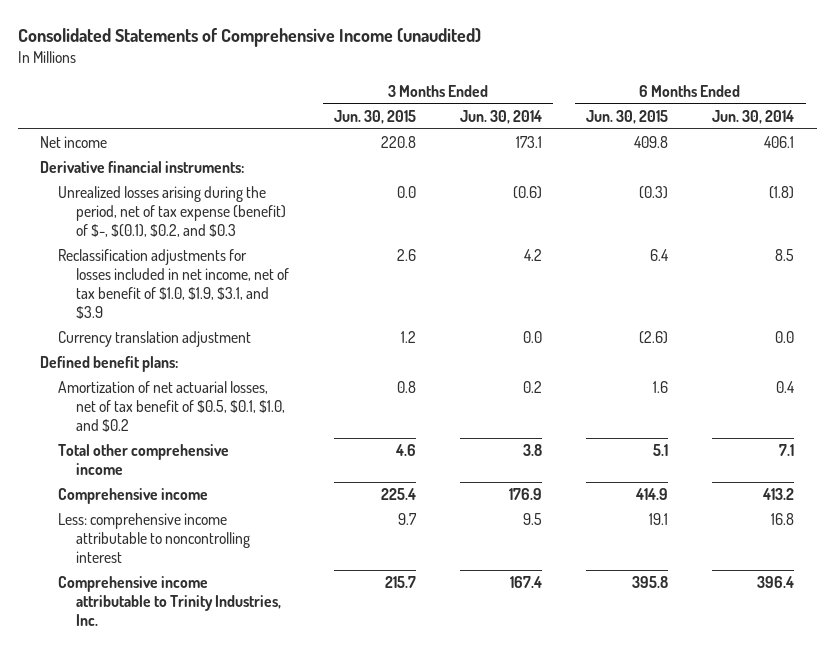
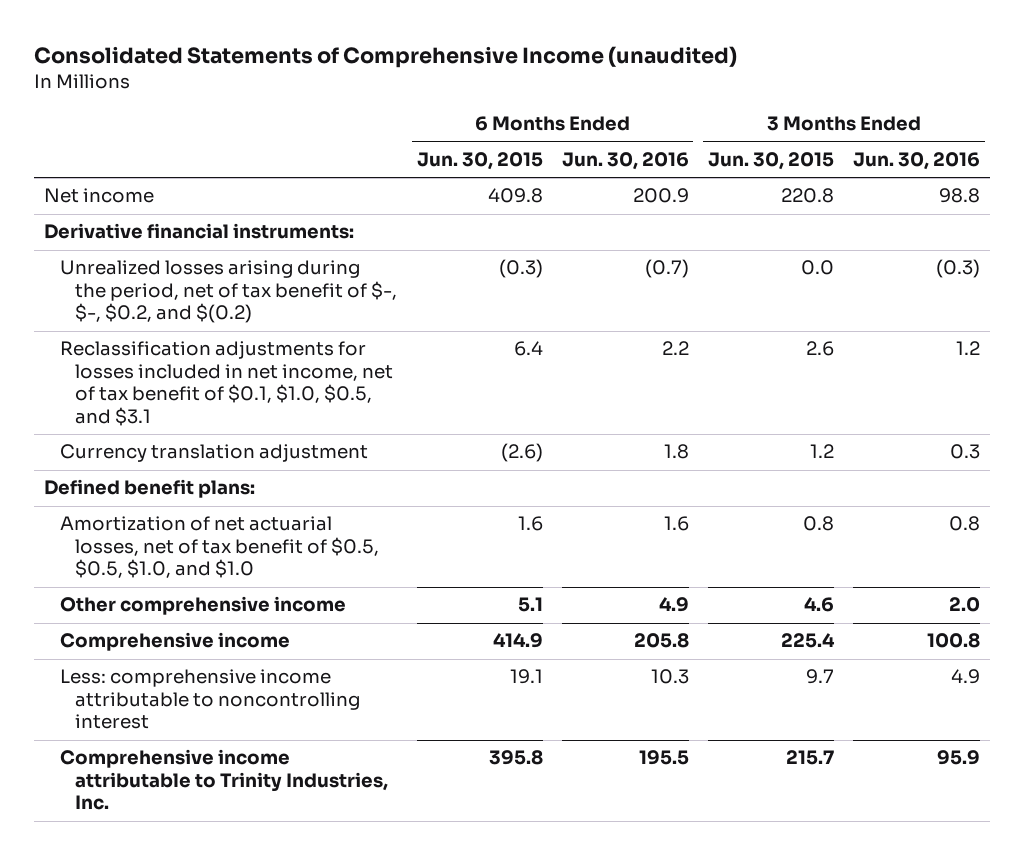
[459,109,542,124] Jun. 30, 2014 -> none
[712,109,795,124] Jun. 30, 2014 -> none
none -> [561,151,689,170] Jun. 30, 2016
none -> [853,151,981,170] Jun. 30, 2016
[58,186,287,238] Unrealized losses arising during the period, net of tax expense (benefit) of $-, $(0.1), $0.2, and $0.3 -> [59,260,398,324] Unrealized losses arising during the period, net of tax benefit of $-, $-, $0.2, and $(0.2)
[58,249,290,319] Reclassification adjustments for losses included in net income, net of tax benefit of $1.0, $1.9, $3.1, and $3.9 -> [59,341,394,427] Reclassification adjustments for losses included in net income, net of tax benefit of $0.1, $1.0, $0.5, and $3.1
[58,381,286,433] Amortization of net actuarial losses, net of tax benefit of $0.5, $0.1, $1.0, and $0.2 -> [59,516,380,579] Amortization of net actuarial losses, net of tax benefit of $0.5, $0.5, $1.0, and $1.0
[58,444,230,476] Total other comprehensive income -> [59,596,346,616] Other comprehensive income

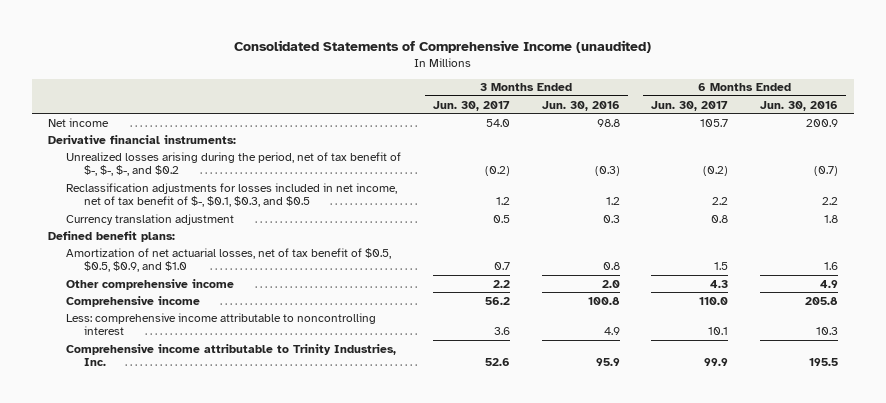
[416,151,543,170] Jun. 30, 2015 -> none
[707,151,834,170] Jun. 30, 2015 -> none
none -> [432,100,510,111] Jun. 30, 2017
none -> [651,100,729,111] Jun. 30, 2017
[59,260,398,324] Unrealized losses arising during the period, net of tax benefit of $-, $-, $0.2, and $(0.2) -> [66,151,402,177] Unrealized losses arising during the period, net of tax benefit of $-, $-, $-, and $0.2
[59,341,394,427] Reclassification adjustments for losses included in net income, net of tax benefit of $0.1, $1.0, $0.5, and $3.1 -> [66,182,398,208] Reclassification adjustments for losses included in net income, net of tax benefit of $-, $0.1, $0.3, and $0.5
[59,516,380,579] Amortization of net actuarial losses, net of tax benefit of $0.5, $0.5, $1.0, and $1.0 -> [66,247,392,273] Amortization of net actuarial losses, net of tax benefit of $0.5, $0.5, $0.9, and $1.0

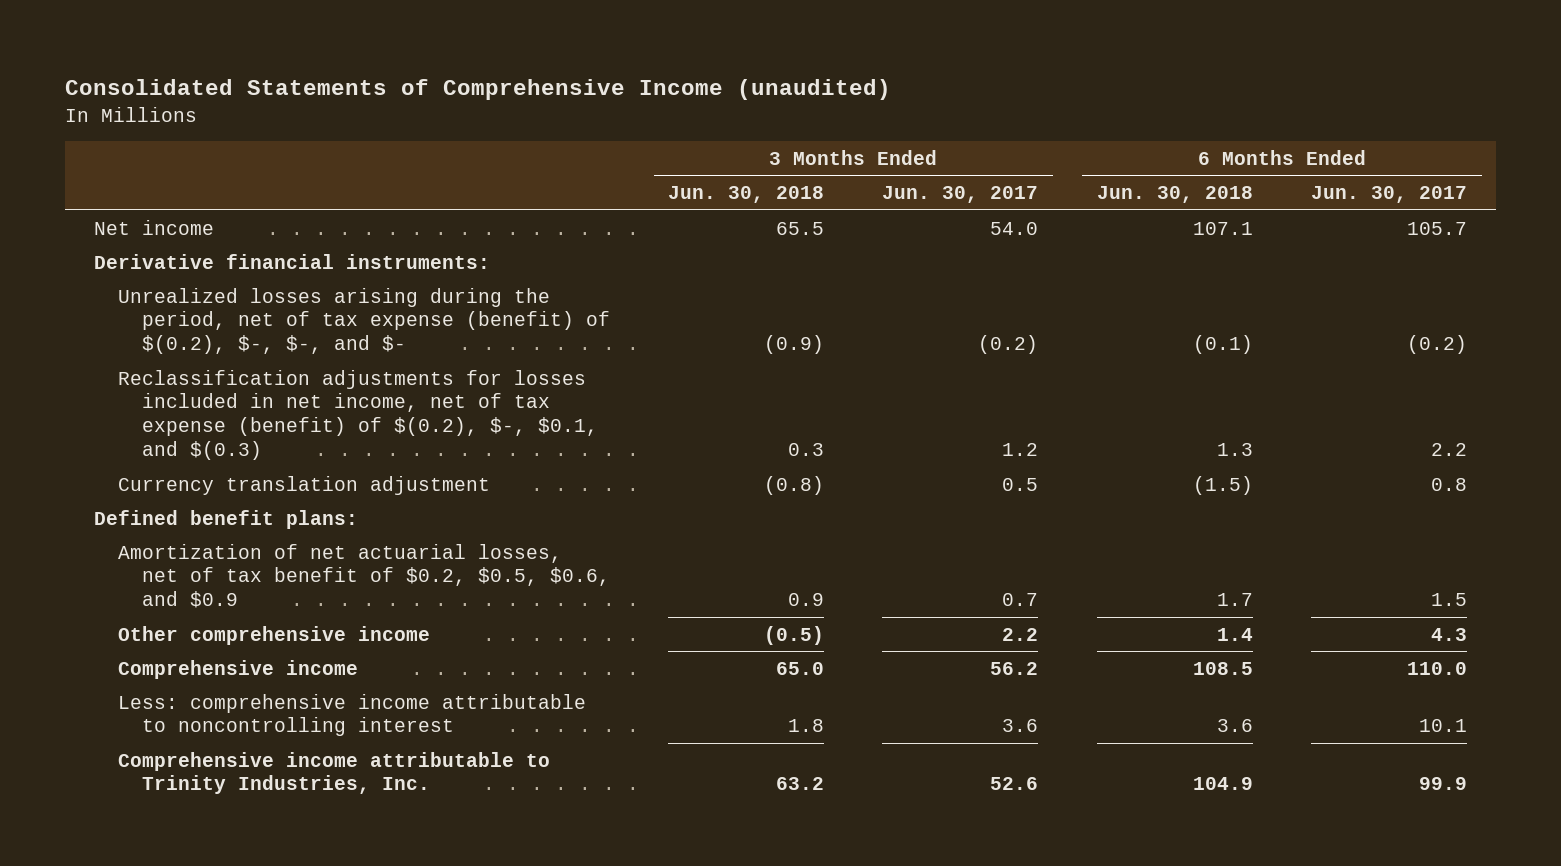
[541,100,620,111] Jun. 30, 2016 -> none
[760,100,839,111] Jun. 30, 2016 -> none
none -> [668,186,825,204] Jun. 30, 2018
none -> [1096,186,1253,204] Jun. 30, 2018
[66,151,402,177] Unrealized losses arising during the period, net of tax benefit of $-, $-, $-, and $0.2 -> [117,287,610,355] Unrealized losses arising during the period, net of tax expense (benefit) of $(0.2), $-, $-, and $-
[66,182,398,208] Reclassification adjustments for losses included in net income, net of tax benefit of $-, $0.1, $0.3, and $0.5 -> [117,369,598,461] Reclassification adjustments for losses included in net income, net of tax expense (benefit) of $(0.2), $-, $0.1, and $(0.3)
[66,247,392,273] Amortization of net actuarial losses, net of tax benefit of $0.5, $0.5, $0.9, and $1.0 -> [117,543,610,609] Amortization of net actuarial losses, net of tax benefit of $0.2, $0.5, $0.6, and $0.9

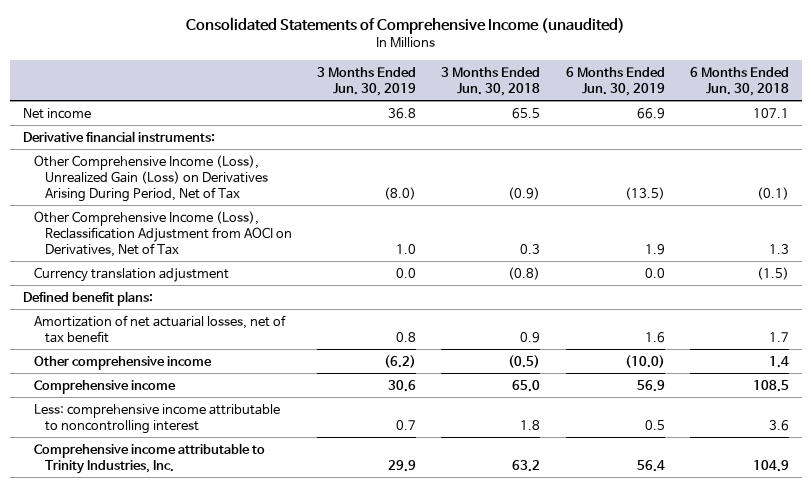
[882,186,1039,204] Jun. 30, 2017 -> none
[1311,186,1468,204] Jun. 30, 2017 -> none
none -> [317,66,417,96] 3 Months Ended Jun. 30, 2019
none -> [565,66,665,96] 6 Months Ended Jun. 30, 2019
[117,287,610,355] Unrealized losses arising during the period, net of tax expense (benefit) of $(0.2), $-, $-, and $- -> [33,154,268,202] Other Comprehensive Income (Loss), Unrealized Gain (Loss) on Derivatives Arising During Period, Net of Tax
[117,369,598,461] Reclassification adjustments for losses included in net income, net of tax expense (benefit) of $(0.2), $-, $0.1, and $(0.3) -> [33,210,292,257] Other Comprehensive Income (Loss), Reclassification Adjustment from AOCI on Derivatives, Net of Tax
[117,543,610,609] Amortization of net actuarial losses, net of tax benefit of $0.2, $0.5, $0.6, and $0.9 -> [33,314,286,343] Amortization of net actuarial losses, net of tax benefit

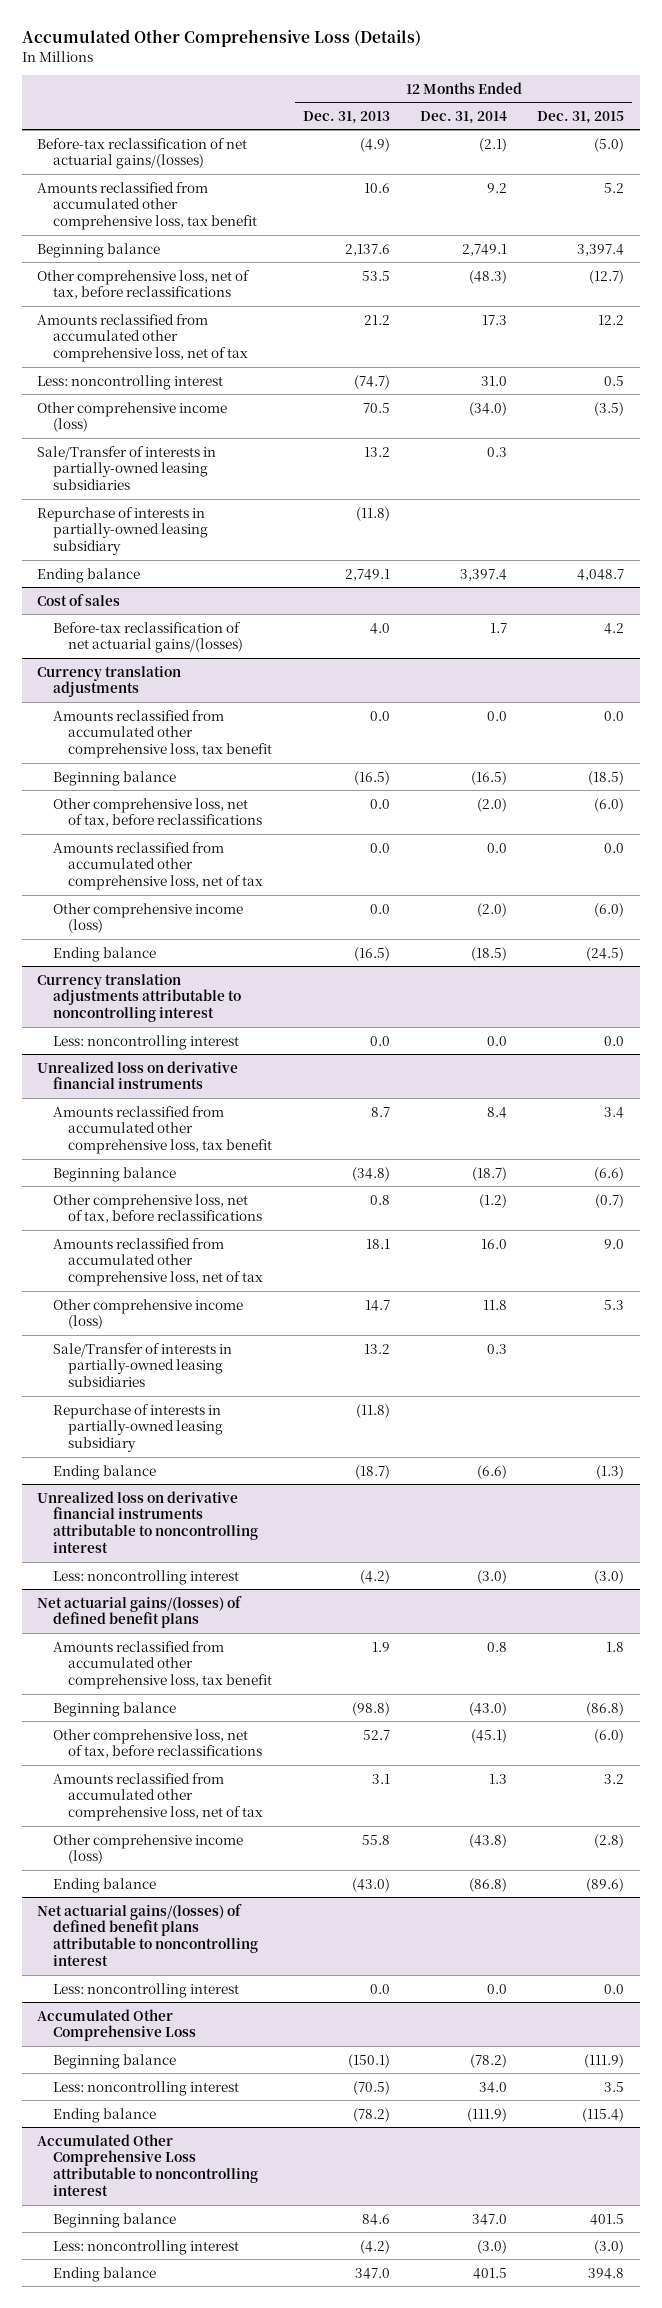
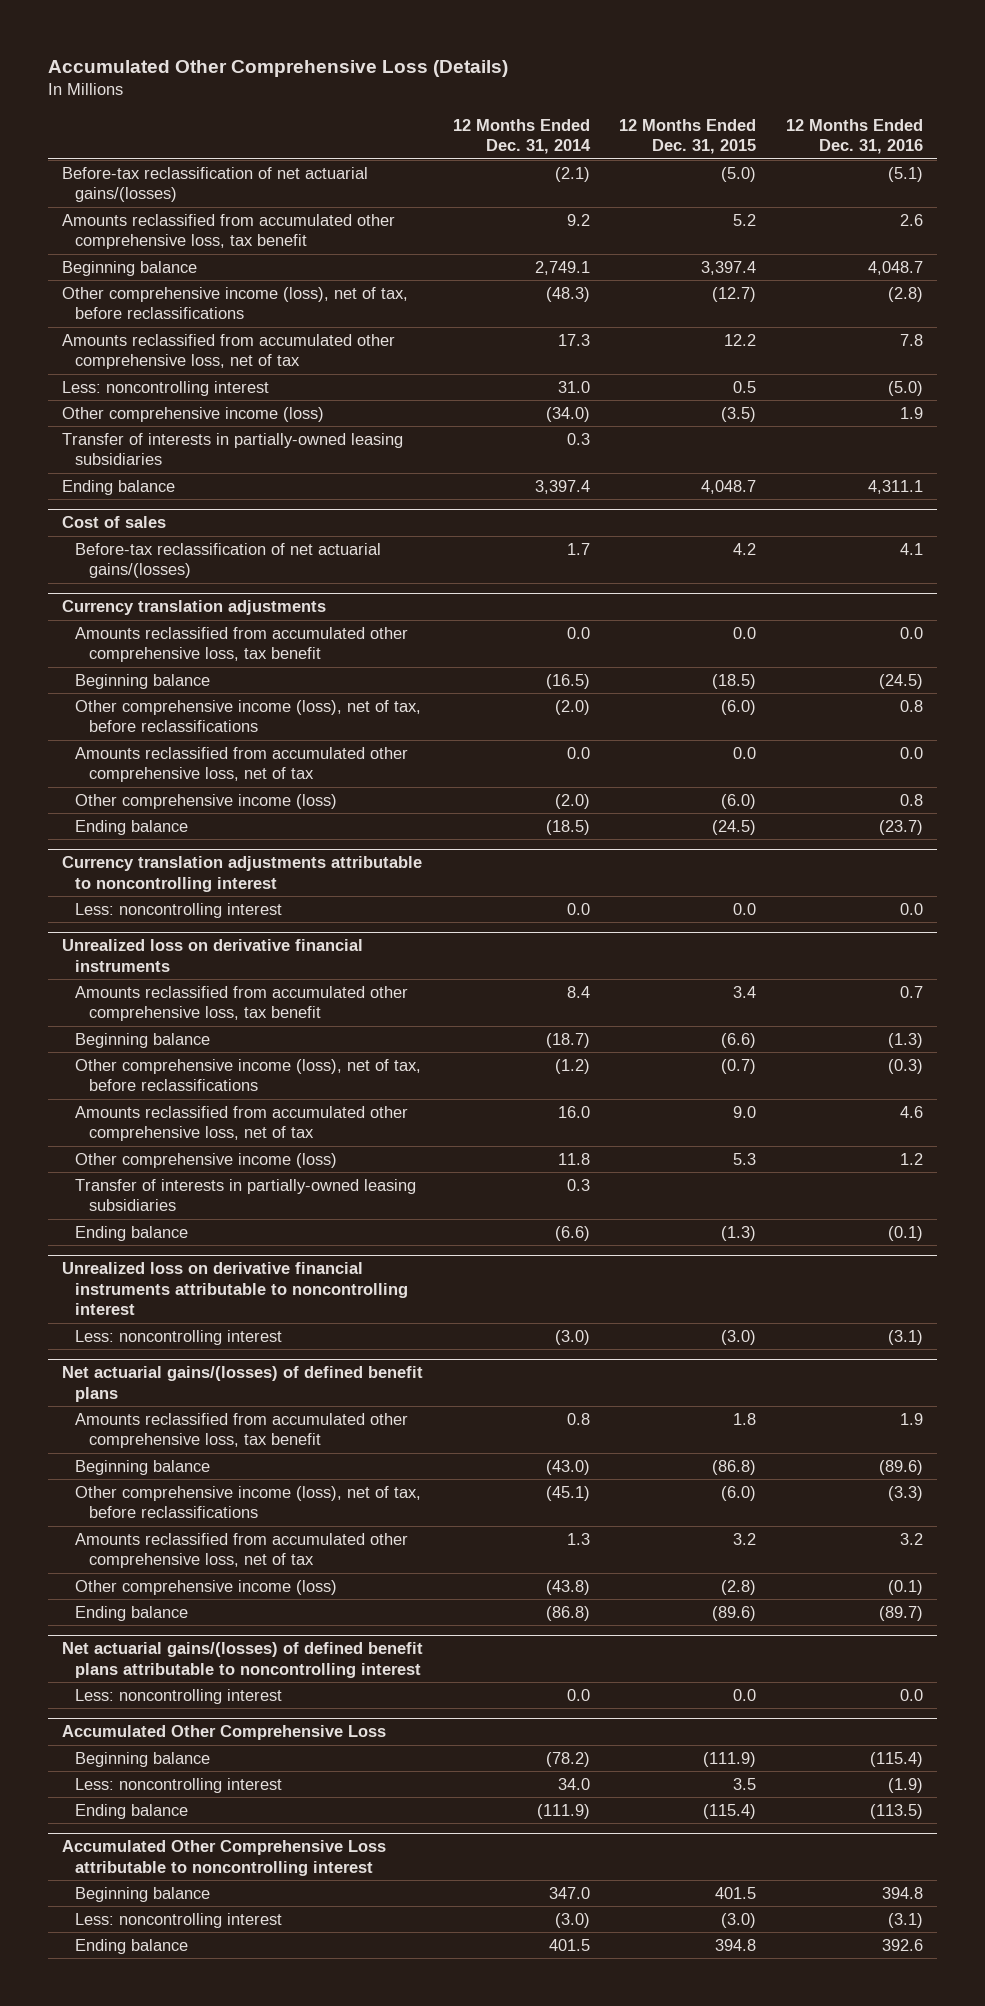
[302,110,390,124] Dec. 31, 2013 -> none
none -> [785,118,923,155] 12 Months Ended Dec. 31, 2016
[37,269,251,300] Other comprehensive loss, net of tax, before reclassifications -> [62,286,409,320] Other comprehensive income (loss), net of tax, before reclassifications
[37,506,208,556] Repurchase of interests in partially-owned leasing subsidiary -> none
[37,445,217,491] Sale/Transfer of interests in partially-owned leasing subsidiaries -> [62,432,404,466] Transfer of interests in partially-owned leasing subsidiaries
[52,797,263,828] Other comprehensive loss, net of tax, before reclassifications -> [75,699,422,733] Other comprehensive income (loss), net of tax, before reclassifications
[52,1193,263,1224] Other comprehensive loss, net of tax, before reclassifications -> [75,1058,422,1092] Other comprehensive income (loss), net of tax, before reclassifications
[52,1403,224,1453] Repurchase of interests in partially-owned leasing subsidiary -> none
[52,1342,232,1388] Sale/Transfer of interests in partially-owned leasing subsidiaries -> [75,1178,417,1212] Transfer of interests in partially-owned leasing subsidiaries
[52,1728,263,1759] Other comprehensive loss, net of tax, before reclassifications -> [75,1485,422,1519] Other comprehensive income (loss), net of tax, before reclassifications

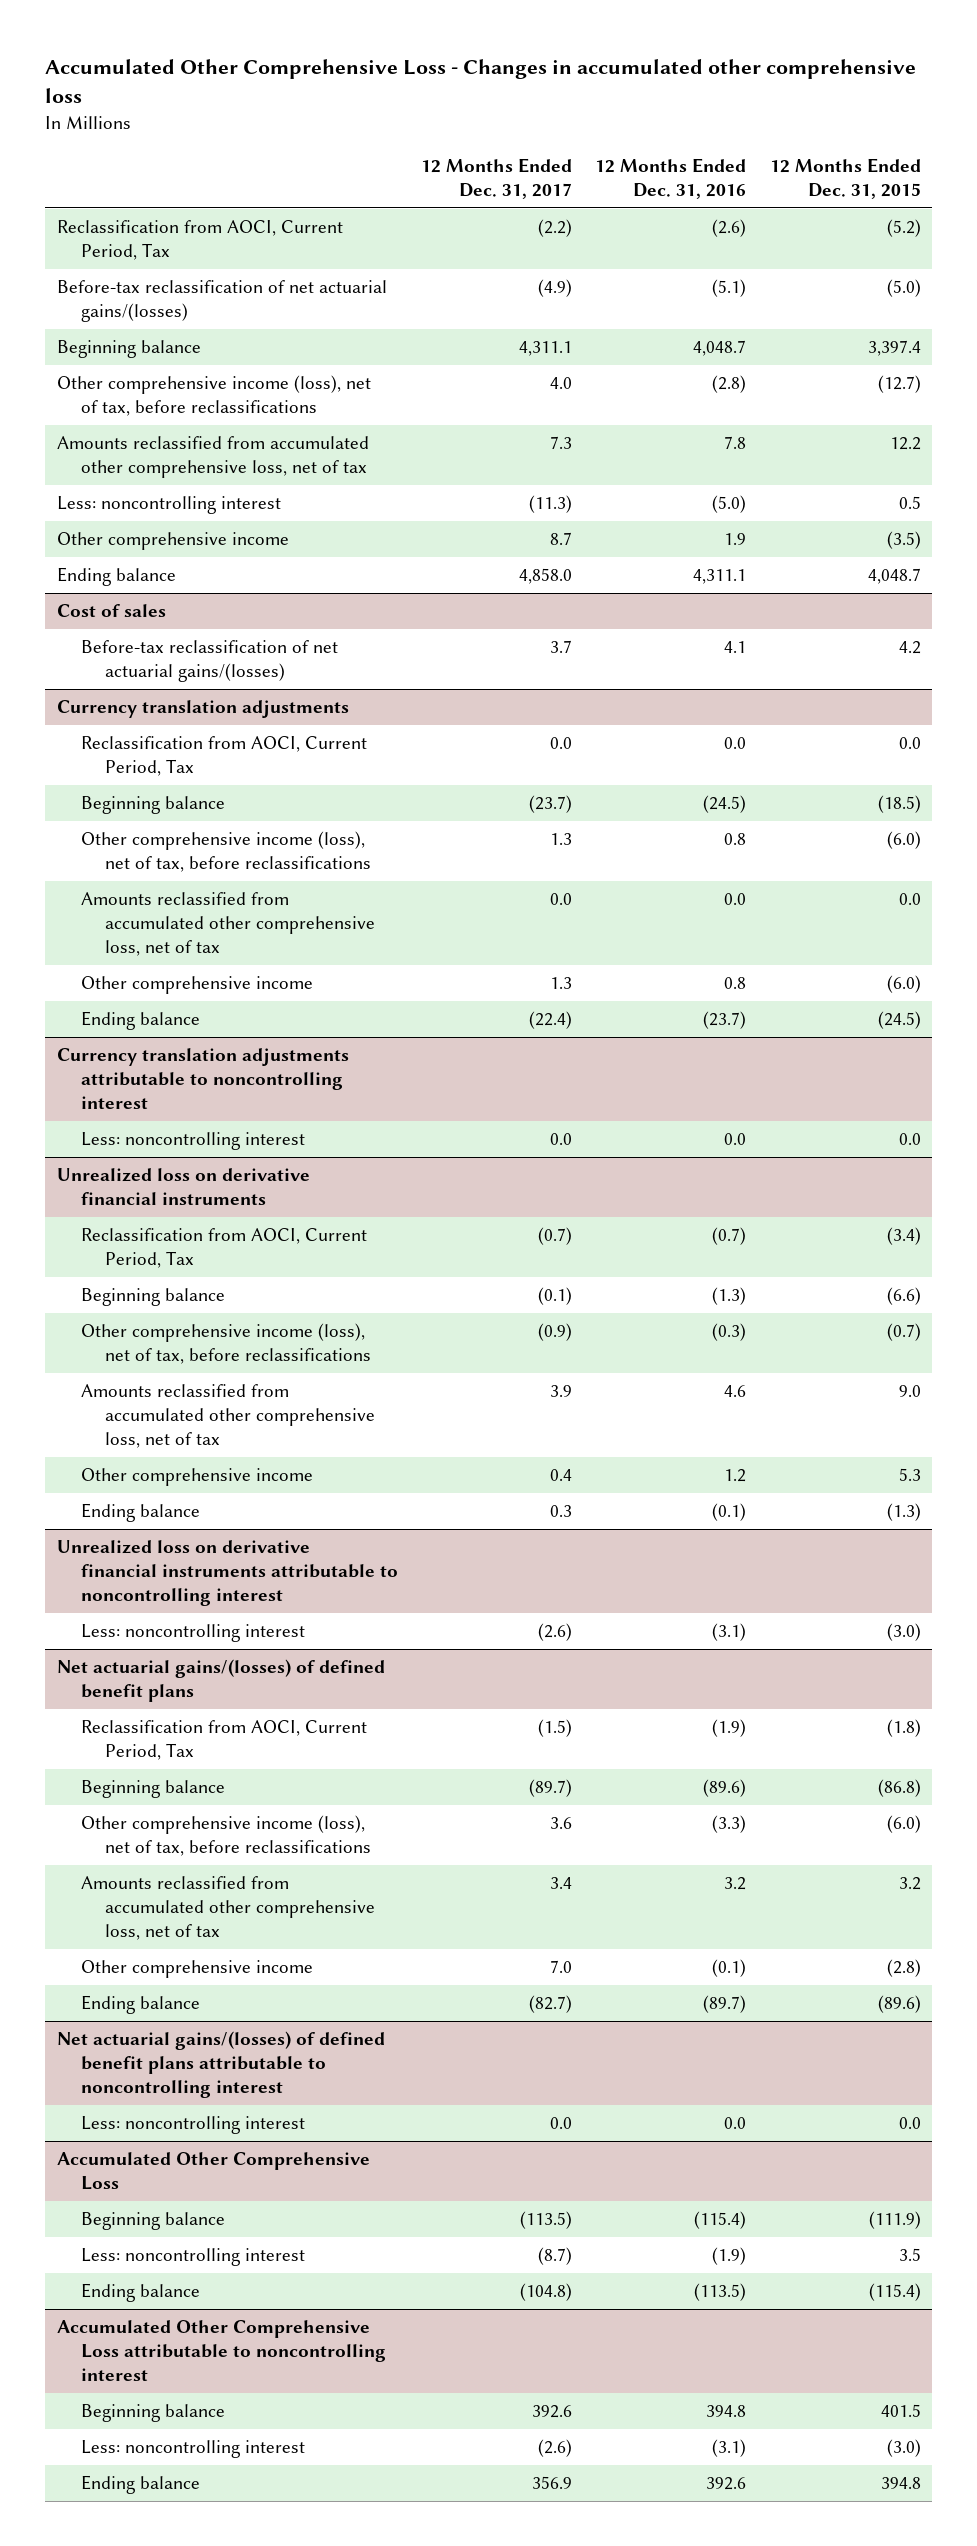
[47,60,508,78] Accumulated Other Comprehensive Loss (Details) -> [45,59,917,104] Accumulated Other Comprehensive Loss - Changes in accumulated other comprehensive loss
[452,118,591,155] 12 Months Ended Dec. 31, 2014 -> none
none -> [421,157,573,199] 12 Months Ended Dec. 31, 2017
none -> [56,220,343,261] Reclassification from AOCI, Current Period, Tax
[62,213,396,250] Amounts reclassified from accumulated other comprehensive loss, tax benefit -> none
[62,432,404,466] Transfer of interests in partially-owned leasing subsidiaries -> none
[62,406,325,422] Other comprehensive income (loss) -> [56,532,289,551] Other comprehensive income
[75,626,409,663] Amounts reclassified from accumulated other comprehensive loss, tax benefit -> [80,736,367,777] Reclassification from AOCI, Current Period, Tax
[75,793,338,809] Other comprehensive income (loss) -> [80,976,313,995] Other comprehensive income
[75,985,409,1022] Amounts reclassified from accumulated other comprehensive loss, tax benefit -> none
none -> [80,1228,367,1269] Reclassification from AOCI, Current Period, Tax
[75,1178,417,1212] Transfer of interests in partially-owned leasing subsidiaries -> none
[75,1152,338,1168] Other comprehensive income (loss) -> [80,1468,313,1487] Other comprehensive income
[75,1412,409,1449] Amounts reclassified from accumulated other comprehensive loss, tax benefit -> none
none -> [80,1720,367,1761] Reclassification from AOCI, Current Period, Tax
[75,1579,338,1595] Other comprehensive income (loss) -> [80,1960,313,1979] Other comprehensive income

